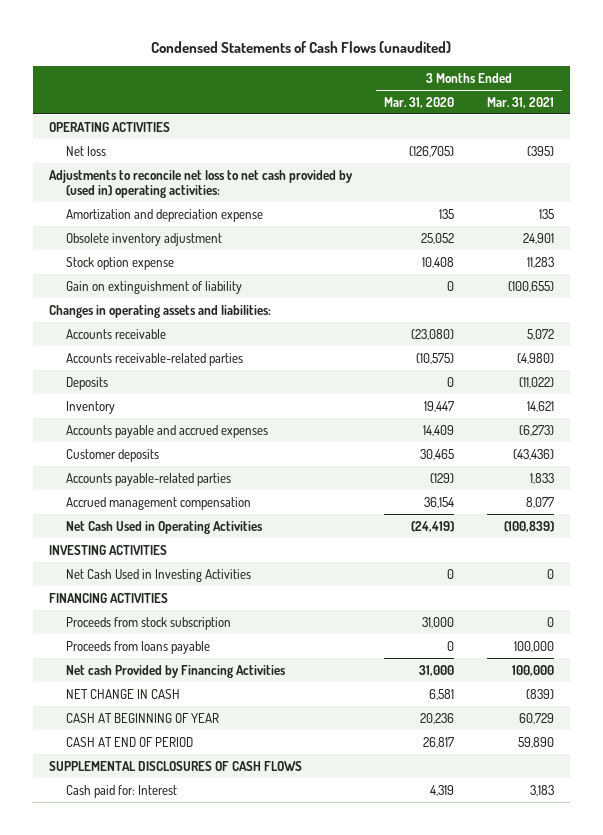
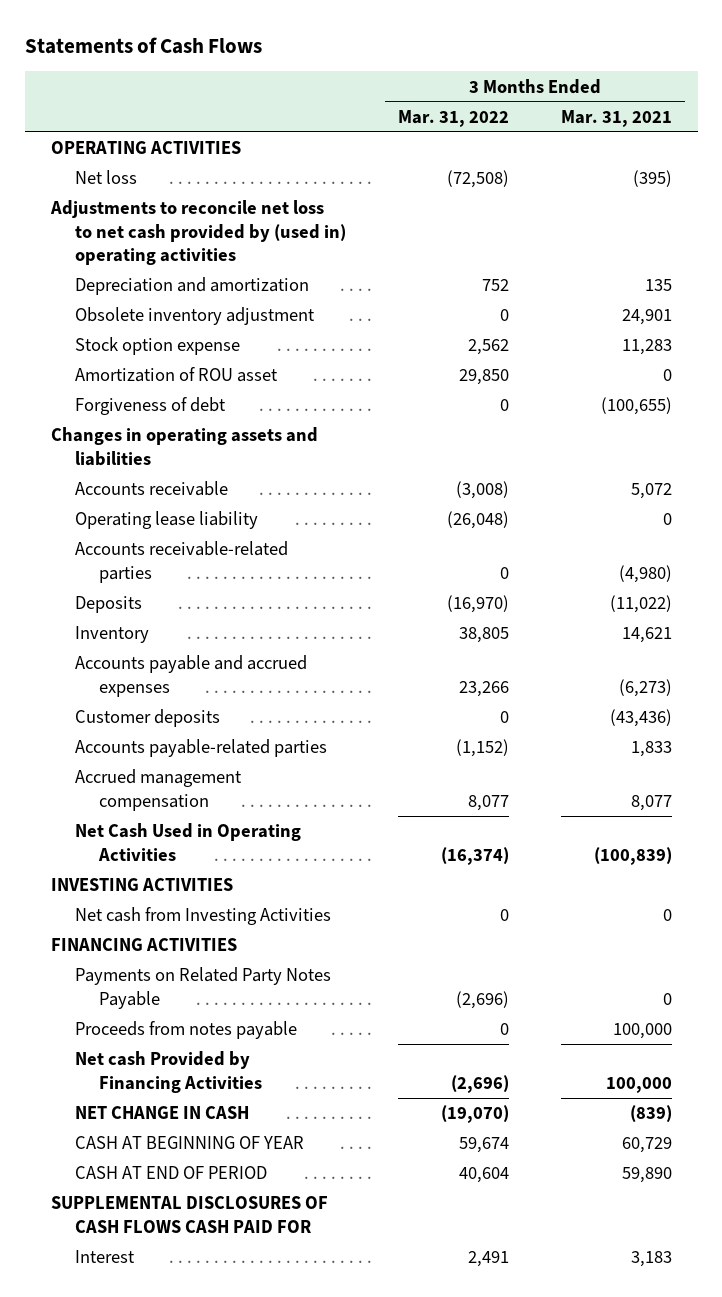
[151,41,452,54] Condensed Statements of Cash Flows (unaudited) -> [24,37,262,55] Statements of Cash Flows
[384,96,455,108] Mar. 31, 2020 -> none
none -> [397,109,509,127] Mar. 31, 2022
[48,169,353,199] Adjustments to reconcile net loss to net cash provided by (used in) operating activities: -> [49,200,346,266] Adjustments to reconcile net loss to net cash provided by (used in) operating activities
[66,208,264,222] Amortization and depreciation expense -> [74,277,309,296] Depreciation and amortization
none -> [74,367,278,383] Amortization of ROU asset
[66,280,243,294] Gain on extinguishment of liability -> [74,397,226,416] Forgiveness of debt
[48,304,271,318] Changes in operating assets and liabilities: -> [50,427,318,466] Changes in operating assets and liabilities
none -> [74,511,258,530] Operating lease liability
[66,568,252,582] Net Cash Used in Investing Activities -> [74,907,331,926] Net cash from Investing Activities
[66,616,232,630] Proceeds from stock subscription -> none
none -> [74,967,331,1009] Payments on Related Party Notes Payable
[66,640,211,654] Proceeds from loans payable -> [74,1021,297,1040] Proceeds from notes payable
[48,760,302,771] SUPPLEMENTAL DISCLOSURES OF CASH FLOWS -> [50,1196,328,1233] SUPPLEMENTAL DISCLOSURES OF CASH FLOWS CASH PAID FOR
[66,784,178,798] Cash paid for: Interest -> [74,1250,135,1264] Interest

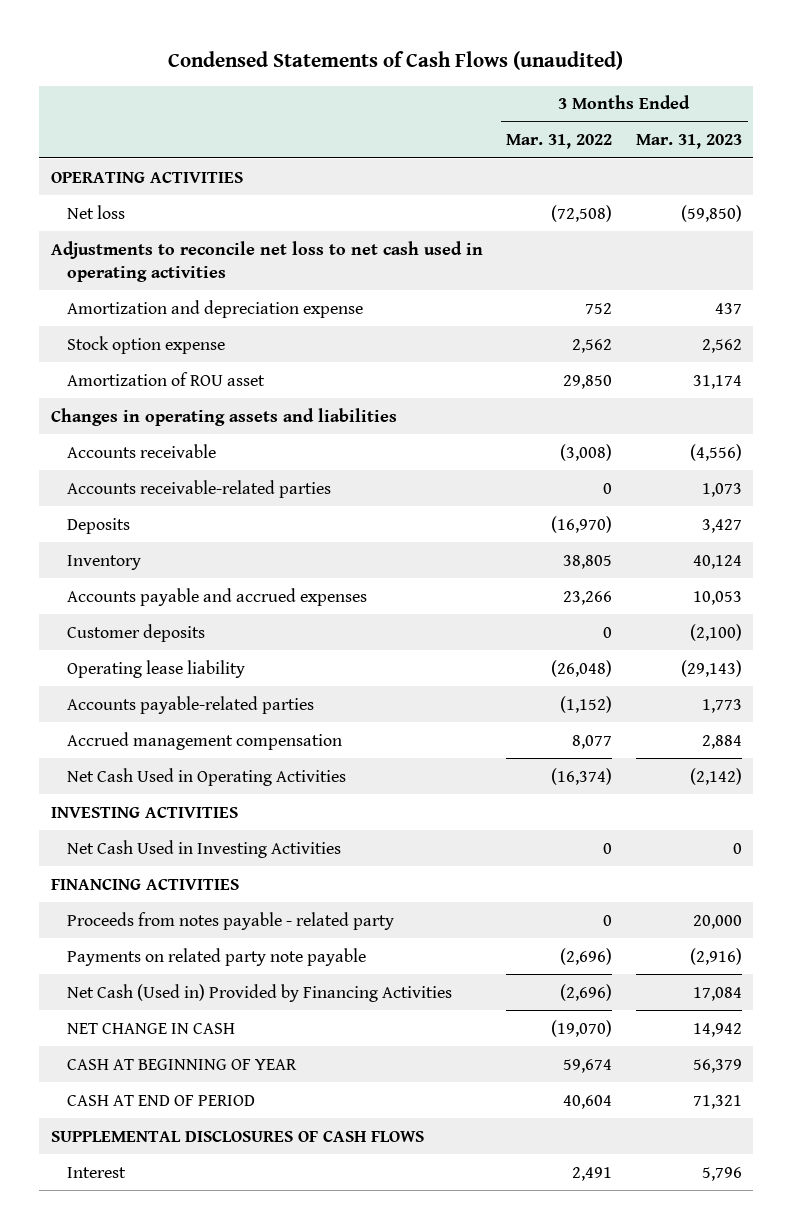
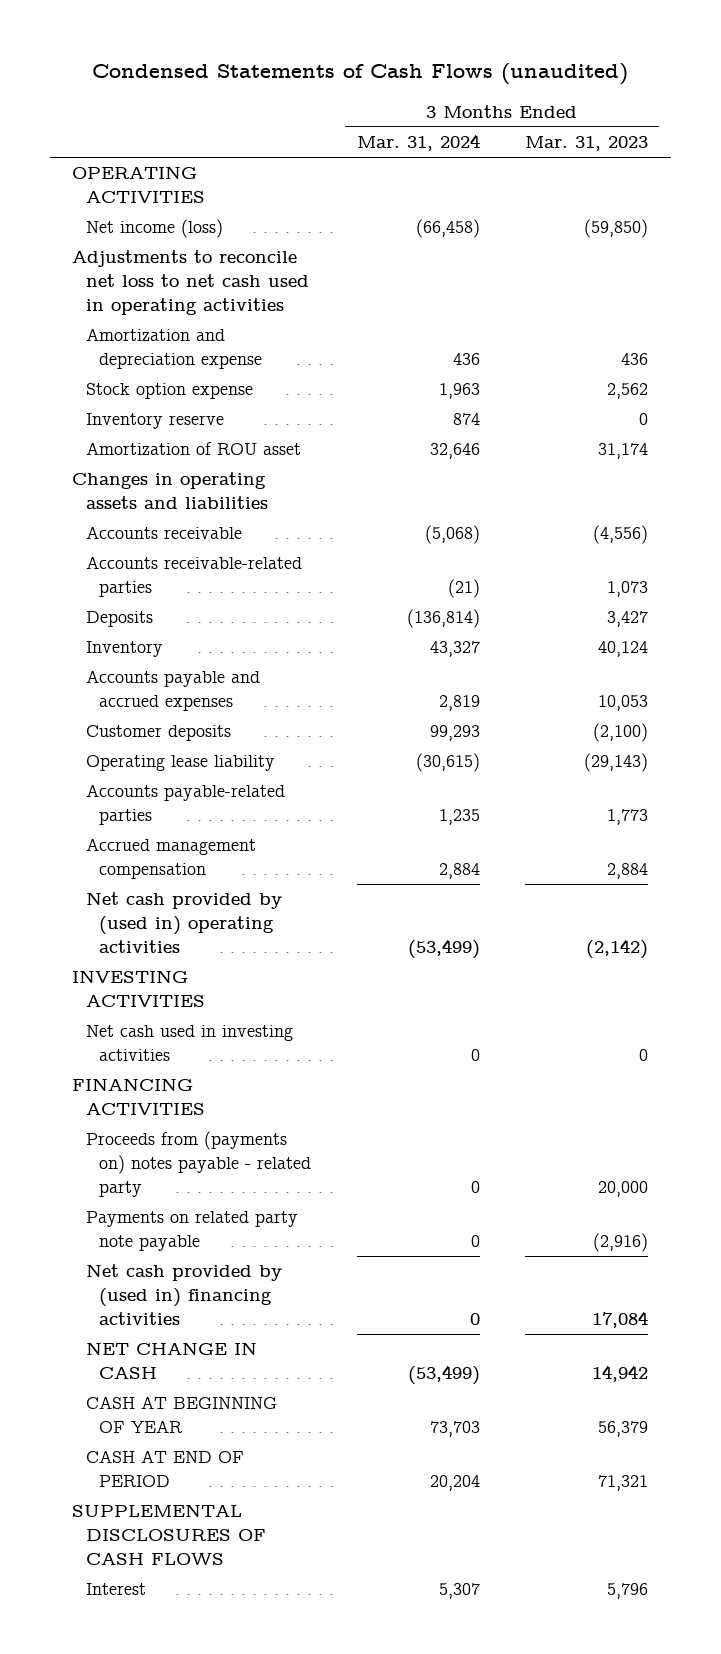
[506,134,613,150] Mar. 31, 2022 -> none
none -> [356,134,480,152] Mar. 31, 2024
[66,204,125,219] Net loss -> [85,219,223,239] Net income (loss)
[714,302,742,314] 437 -> [621,353,649,366] 436
none -> [85,413,224,430] Inventory reserve
[66,767,346,786] Net Cash Used in Operating Activities -> [85,892,282,953] Net cash provided by (used in) operating activities
[66,839,341,858] Net Cash Used in Investing Activities -> [85,1025,293,1062] Net cash used in investing activities
[66,911,394,930] Proceeds from notes payable - related party -> [85,1131,312,1197] Proceeds from (payments on) notes payable - related party
[66,983,452,1002] Net Cash (Used in) Provided by Financing Activities -> [85,1264,282,1325] Net cash provided by (used in) financing activities

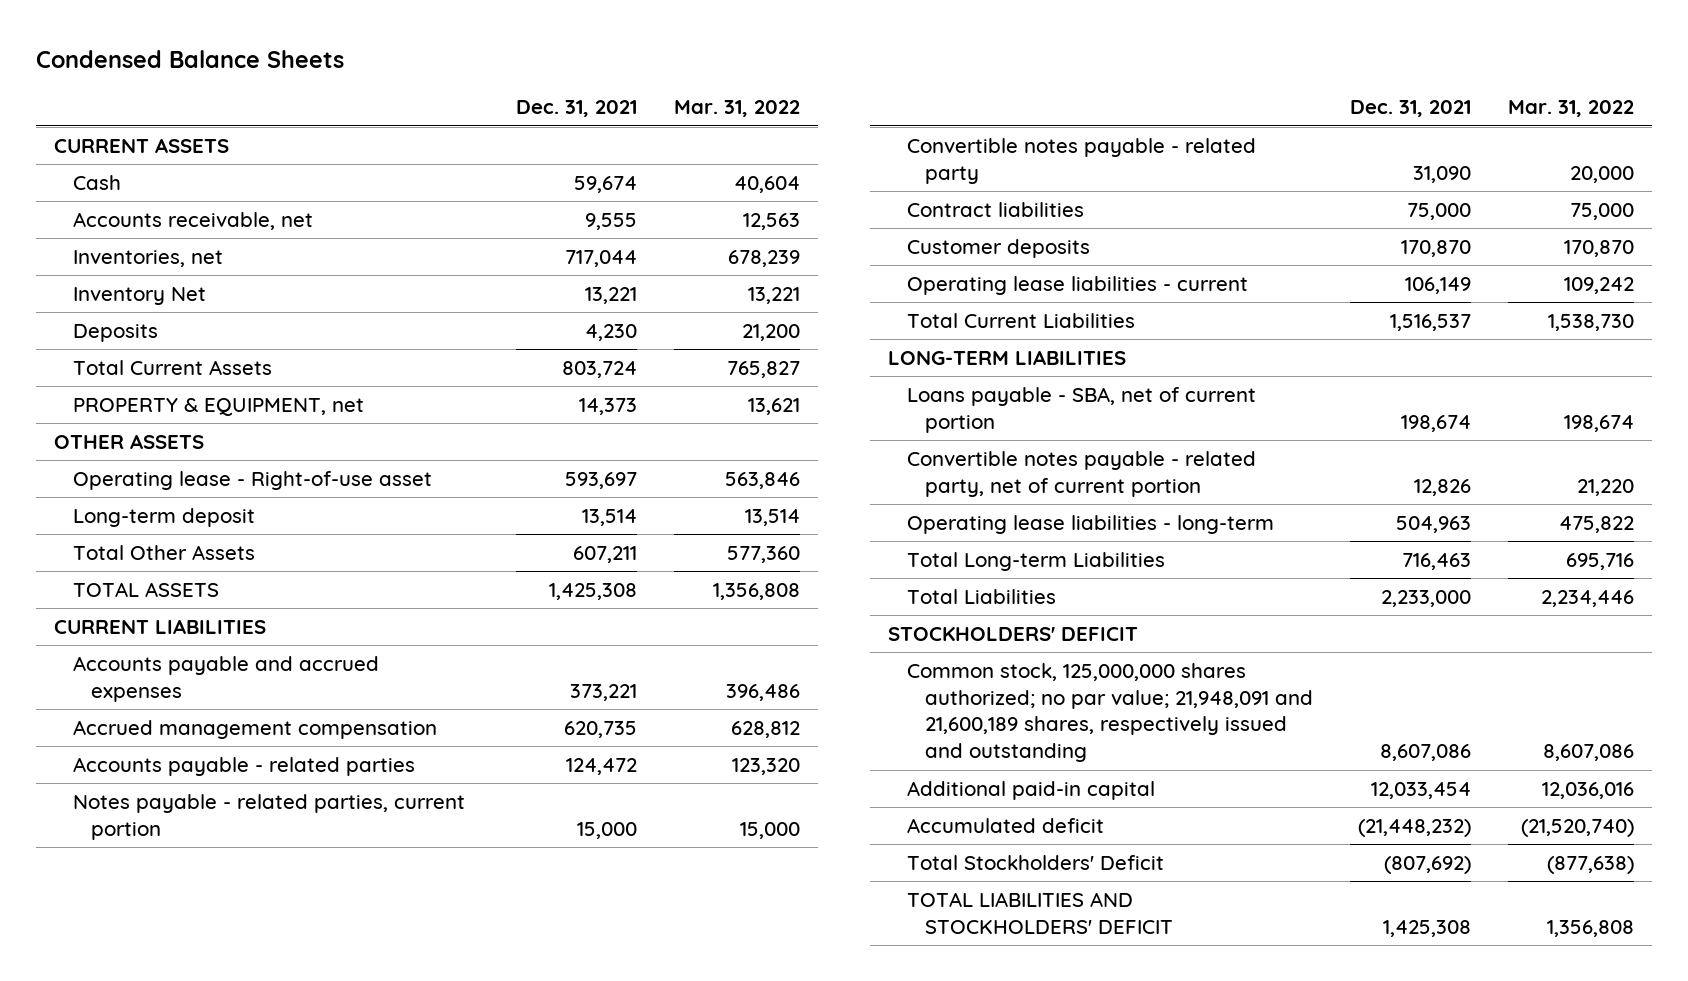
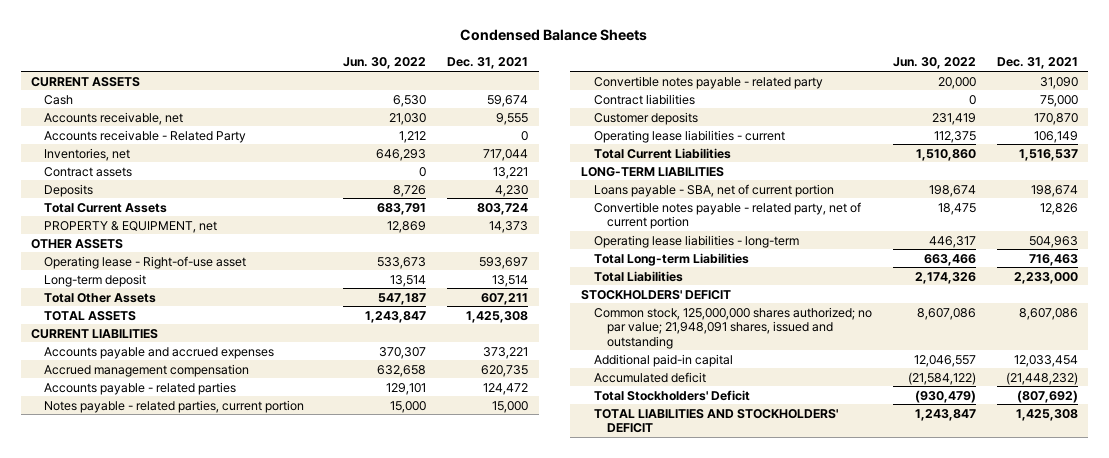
[673,100,800,118] Mar. 31, 2022 -> none
none -> [343,57,427,70] Jun. 30, 2022
none -> [44,129,247,143] Accounts receivable - Related Party
[72,286,206,305] Inventory Net -> [44,166,133,177] Contract assets
[906,662,1313,763] Common stock, 125,000,000 shares authorized; no par value; 21,948,091 and 21,600,189 shares, respectively issued and outstanding -> [594,306,873,349] Common stock, 125,000,000 shares authorized; no par value; 21,948,091 shares, issued and outstanding

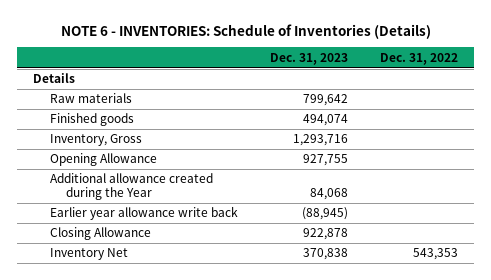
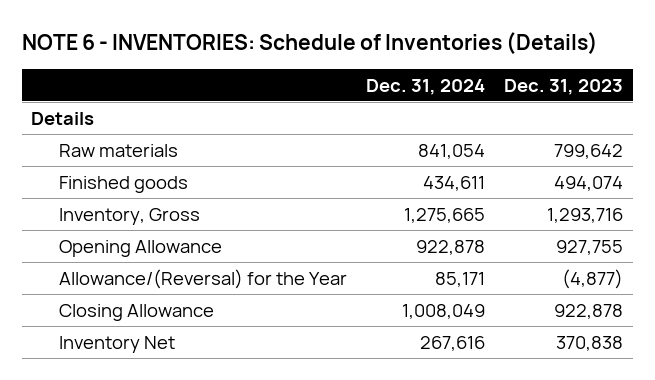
[380,52,459,65] Dec. 31, 2022 -> none
none -> [366,78,486,95] Dec. 31, 2024
[49,206,238,221] Earlier year allowance write back -> none
[49,173,213,200] Additional allowance created during the Year -> [59,268,348,289] Allowance/(Reversal) for the Year
[309,187,348,200] 84,068 -> [562,268,624,289] (4,877)

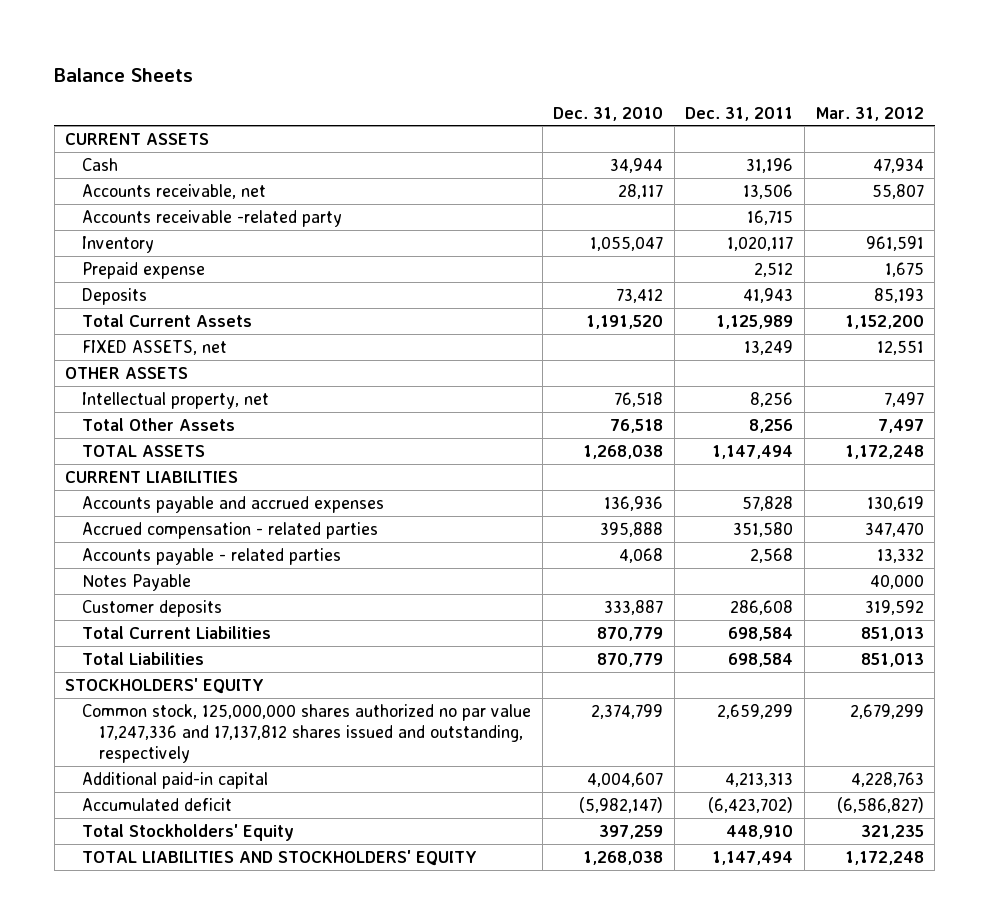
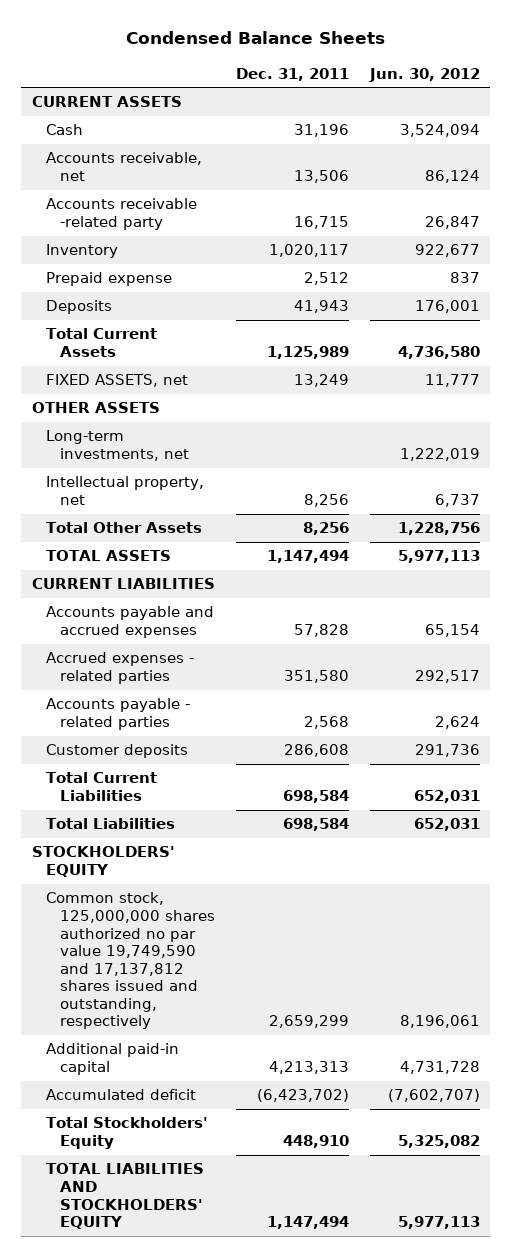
[54,67,194,82] Balance Sheets -> [125,31,385,45] Condensed Balance Sheets
[553,106,664,121] Dec. 31, 2010 -> none
[815,106,924,121] Mar. 31, 2012 -> none
none -> [368,67,480,82] Jun. 30, 2012
none -> [45,430,190,461] Long-term investments, net
[82,521,379,539] Accrued compensation - related parties -> [45,652,194,684] Accrued expenses - related parties
[82,573,192,591] Notes Payable -> none
[82,703,532,764] Common stock, 125,000,000 shares authorized no par value 17,247,336 and 17,137,812 shares issued and outstanding, respectively -> [45,892,216,1030] Common stock, 125,000,000 shares authorized no par value 19,749,590 and 17,137,812 shares issued and outstanding, respectively

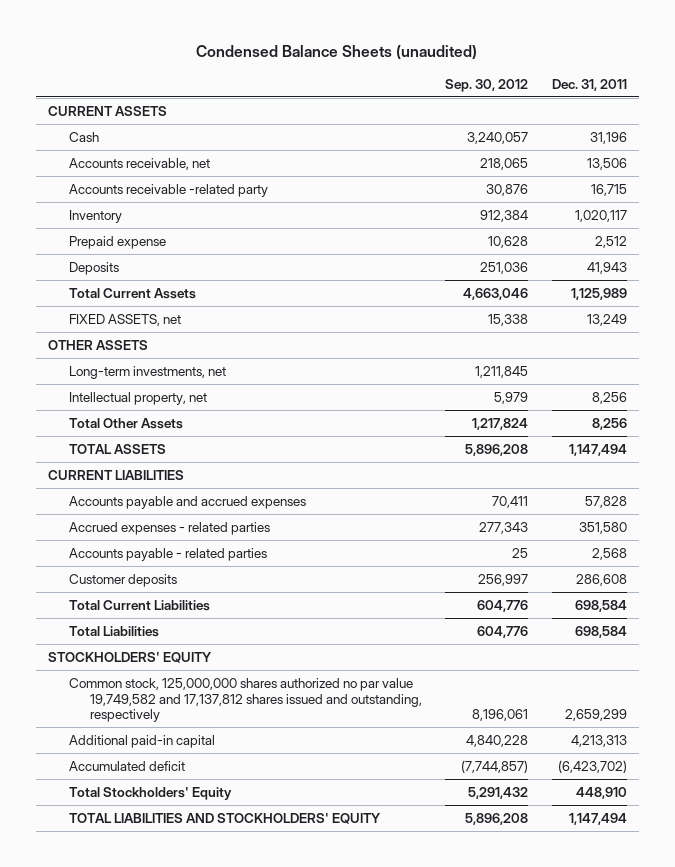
[125,31,385,45] Condensed Balance Sheets -> [196,45,478,61] Condensed Balance Sheets (unaudited)
[368,67,480,82] Jun. 30, 2012 -> none
none -> [445,78,529,92] Sep. 30, 2012
[45,892,216,1030] Common stock, 125,000,000 shares authorized no par value 19,749,590 and 17,137,812 shares issued and outstanding, respectively -> [68,677,422,723] Common stock, 125,000,000 shares authorized no par value 19,749,582 and 17,137,812 shares issued and outstanding, respectively

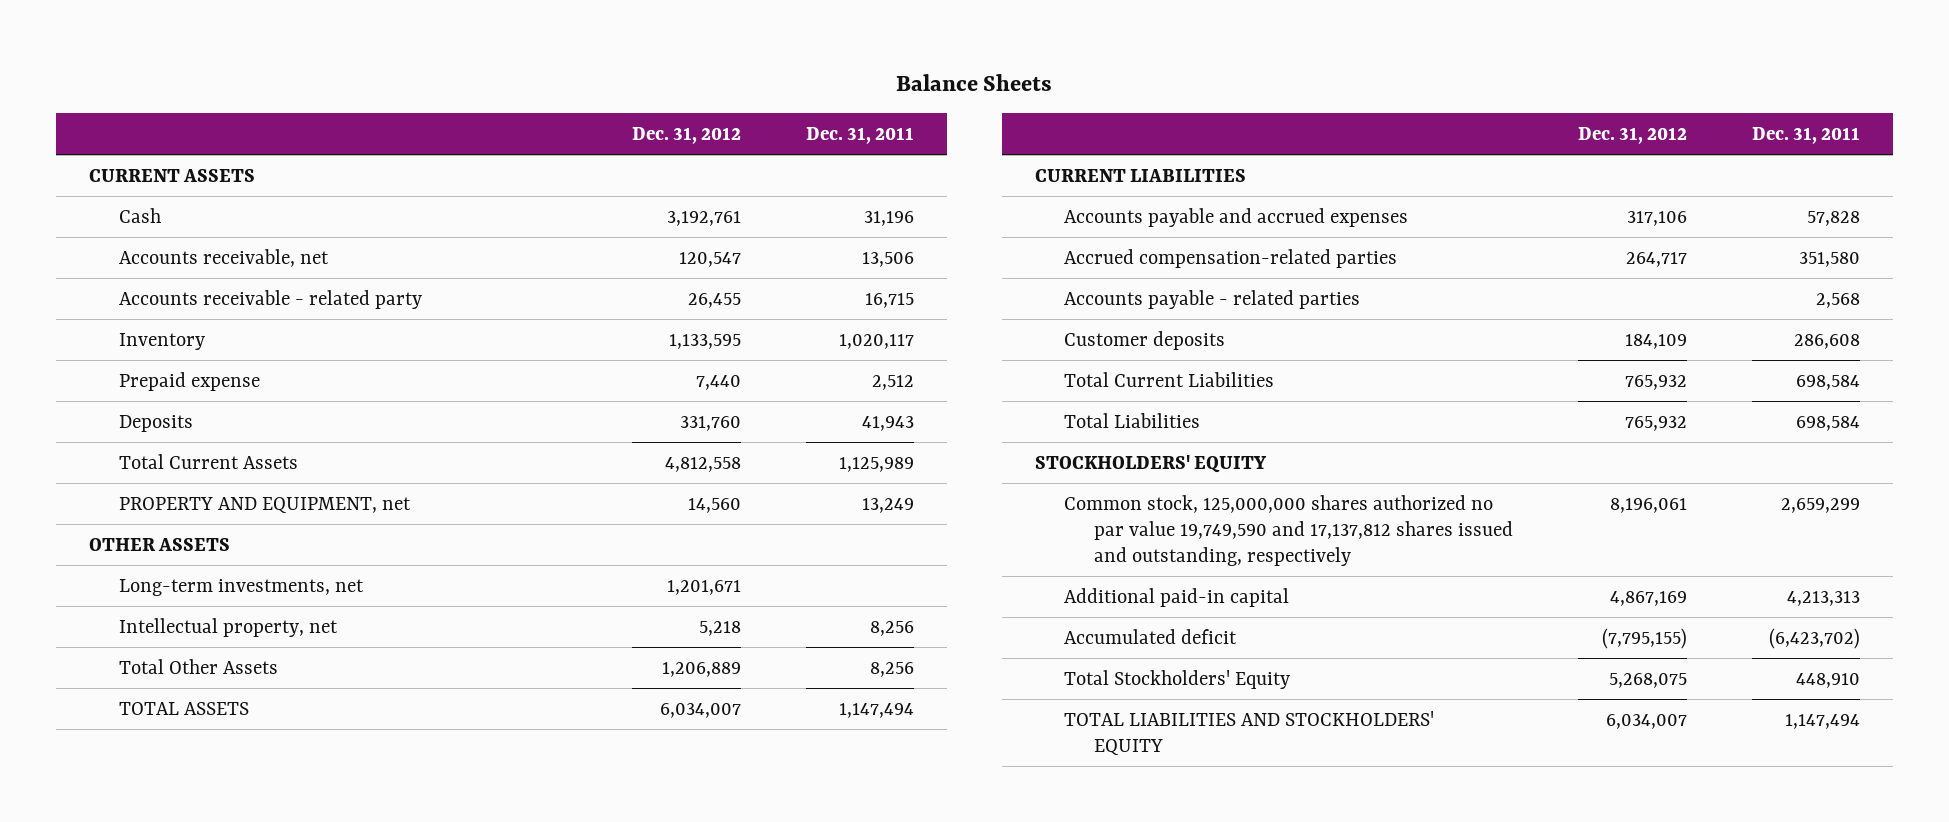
[196,45,478,61] Condensed Balance Sheets (unaudited) -> [896,73,1053,91] Balance Sheets
[445,78,529,92] Sep. 30, 2012 -> none
none -> [632,127,742,145] Dec. 31, 2012
[68,183,268,197] Accounts receivable -related party -> [118,290,422,310] Accounts receivable - related party
[68,313,181,326] FIXED ASSETS, net -> [118,497,411,514] PROPERTY AND EQUIPMENT, net
[68,521,270,535] Accrued expenses - related parties -> [1064,249,1398,269] Accrued compensation-related parties
[68,677,422,723] Common stock, 125,000,000 shares authorized no par value 19,749,582 and 17,137,812 shares issued and outstanding, respectively -> [1064,495,1514,566] Common stock, 125,000,000 shares authorized no par value 19,749,590 and 17,137,812 shares issued and outstanding, respectively

